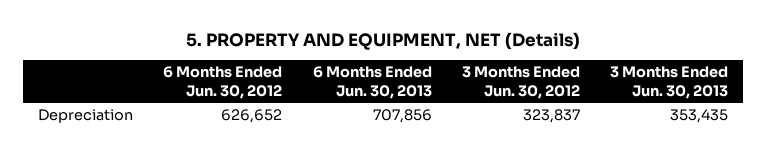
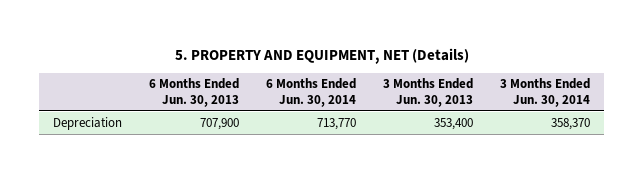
[163,66,283,100] 6 Months Ended Jun. 30, 2012 -> none
[461,66,580,100] 3 Months Ended Jun. 30, 2012 -> none
none -> [266,78,357,108] 6 Months Ended Jun. 30, 2014
none -> [500,78,591,108] 3 Months Ended Jun. 30, 2014
[372,109,432,124] 707,856 -> [200,118,240,131] 707,900
[670,109,729,124] 353,435 -> [434,118,474,131] 353,400

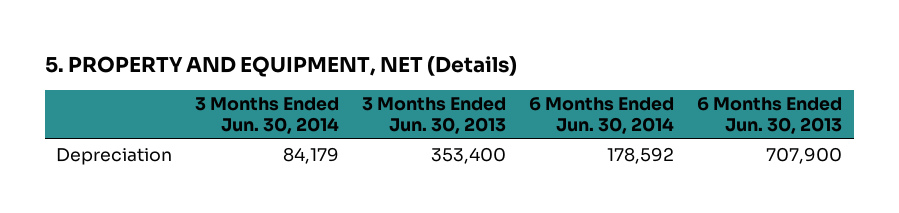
[317,118,357,131] 713,770 -> [607,146,675,164] 178,592
[551,118,591,131] 358,370 -> [283,146,340,164] 84,179

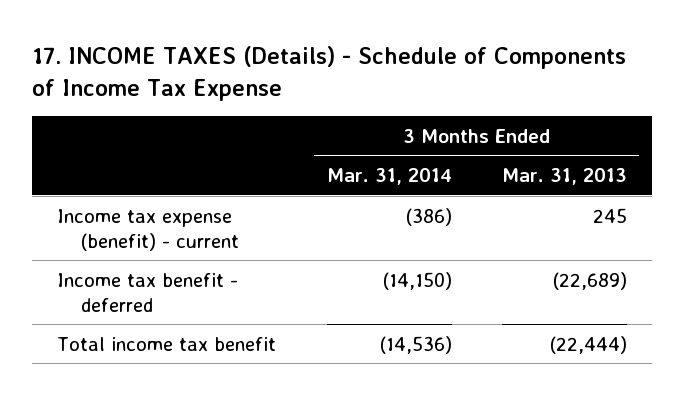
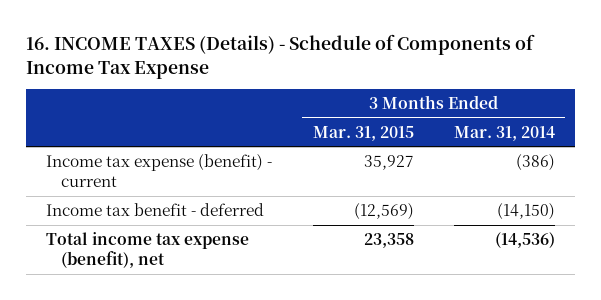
[32,46,627,101] 17. INCOME TAXES (Details) - Schedule of Components of Income Tax Expense -> [25,33,535,79] 16. INCOME TAXES (Details) - Schedule of Components of Income Tax Expense
[501,167,627,185] Mar. 31, 2013 -> none
none -> [312,125,414,141] Mar. 31, 2015
[57,336,277,351] Total income tax benefit -> [46,231,250,268] Total income tax expense (benefit), net

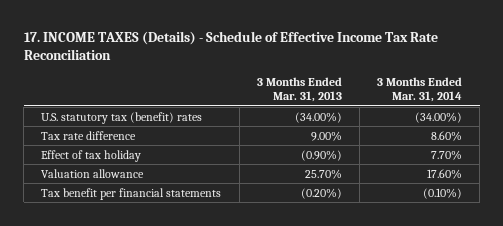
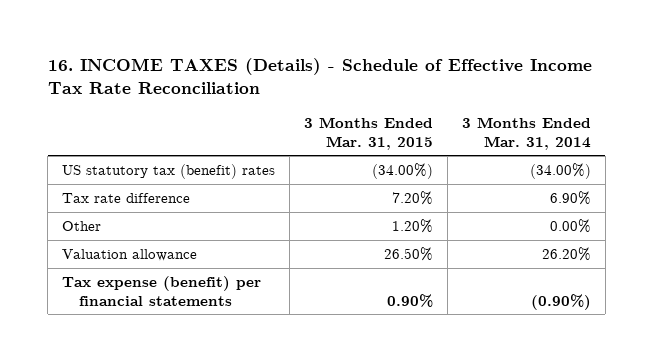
[23,31,438,61] 17. INCOME TAXES (Details) - Schedule of Effective Income Tax Rate Reconciliation -> [47,57,592,95] 16. INCOME TAXES (Details) - Schedule of Effective Income Tax Rate Reconciliation
[256,76,342,103] 3 Months Ended Mar. 31, 2013 -> none
none -> [304,116,434,150] 3 Months Ended Mar. 31, 2015
[41,149,142,162] Effect of tax holiday -> none
[41,111,203,124] U.S. statutory tax (benefit) rates -> [62,163,276,179] US statutory tax (benefit) rates
[430,130,462,141] 8.60% -> [549,190,591,205] 6.90%
none -> [62,220,102,231] Other
[426,168,462,179] 17.60% -> [541,246,591,261] 26.20%
[41,187,222,200] Tax benefit per financial statements -> [62,275,262,306] Tax expense (benefit) per financial statements
[422,187,462,199] (0.10%) -> [530,293,591,310] (0.90%)

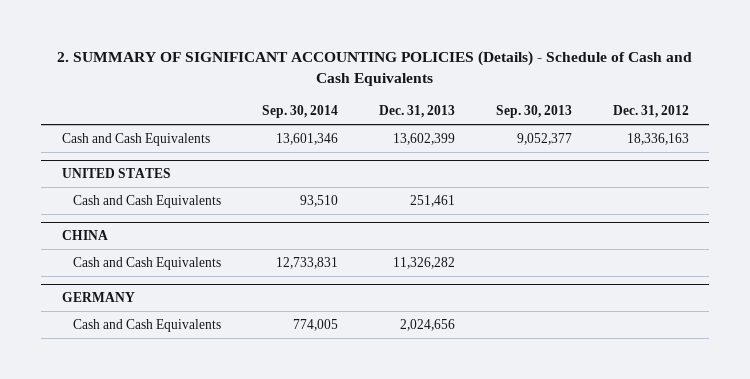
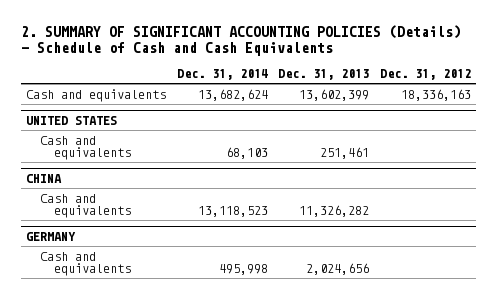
[261,105,338,119] Sep. 30, 2014 -> none
[495,105,572,119] Sep. 30, 2013 -> none
none -> [176,69,268,81] Dec. 31, 2014
[61,133,210,147] Cash and Cash Equivalents -> [25,88,166,102] Cash and equivalents
[72,195,221,209] Cash and Cash Equivalents -> [40,135,132,160] Cash and equivalents
[72,257,221,271] Cash and Cash Equivalents -> [40,193,132,218] Cash and equivalents
[72,319,221,333] Cash and Cash Equivalents -> [40,251,132,276] Cash and equivalents

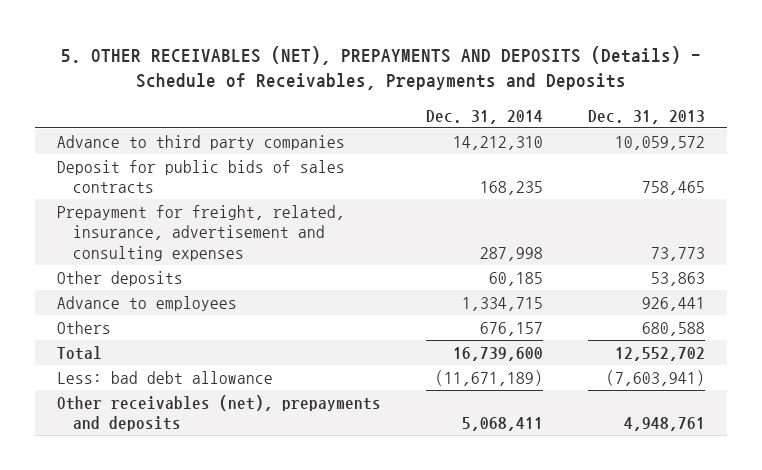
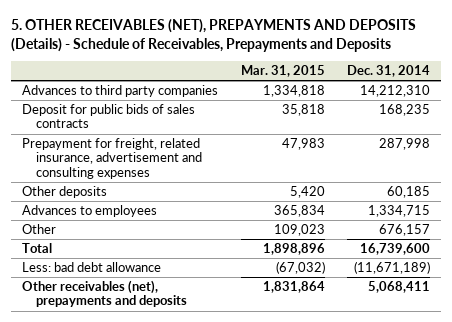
[587,109,705,124] Dec. 31, 2013 -> none
none -> [240,65,325,78] Mar. 31, 2015
[57,134,346,150] Advance to third party companies -> [22,84,219,97] Advances to third party companies
[57,204,346,261] Prepayment for freight, related, insurance, advertisement and consulting expenses -> [22,137,202,180] Prepayment for freight, related insurance, advertisement and consulting expenses
[57,295,238,311] Advance to employees -> [22,204,158,217] Advances to employees
[57,320,112,334] Others -> [22,223,57,234] Other

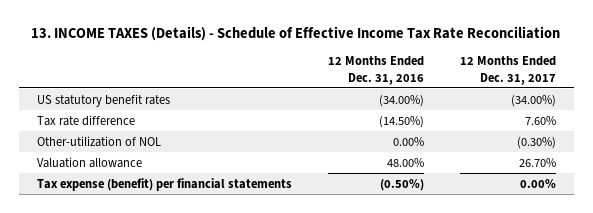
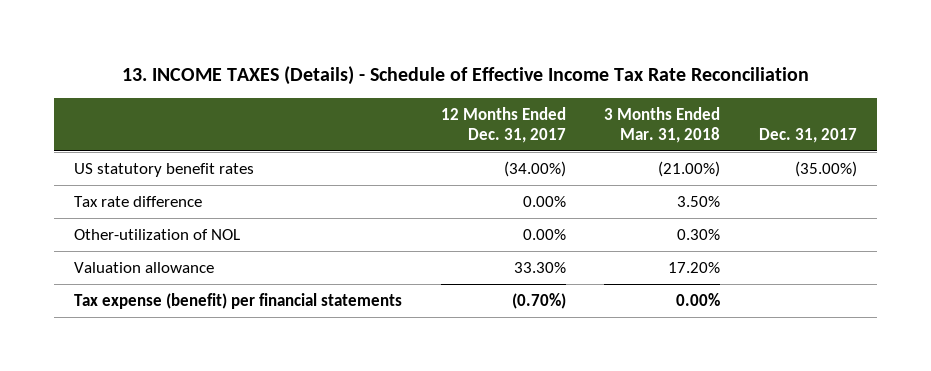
[327,56,424,85] 12 Months Ended Dec. 31, 2016 -> none
none -> [604,107,721,143] 3 Months Ended Mar. 31, 2018
none -> [759,127,858,143] Dec. 31, 2017
[524,115,556,125] 7.60% -> [522,195,566,207] 0.00%
[516,136,556,149] (0.30%) -> [522,228,566,240] 0.00%
[518,157,556,167] 26.70% -> [513,261,566,273] 33.30%
[519,178,556,188] 0.00% -> [511,292,566,309] (0.70%)

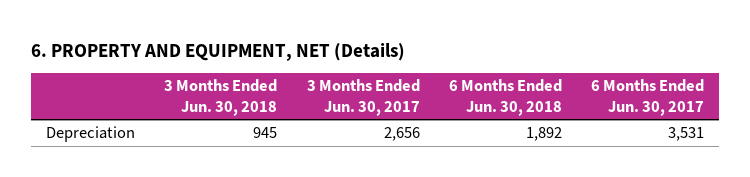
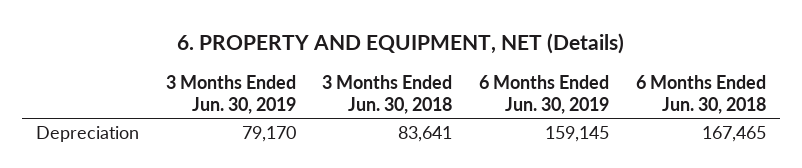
[306,79,420,116] 3 Months Ended Jun. 30, 2017 -> none
[591,79,705,116] 6 Months Ended Jun. 30, 2017 -> none
none -> [165,74,296,115] 3 Months Ended Jun. 30, 2019
none -> [479,74,610,115] 6 Months Ended Jun. 30, 2019
[253,127,278,139] 945 -> [398,126,453,143] 83,641
[525,127,562,142] 1,892 -> [702,126,767,143] 167,465

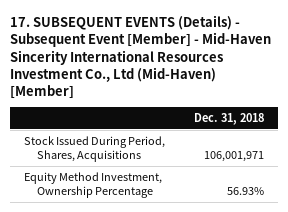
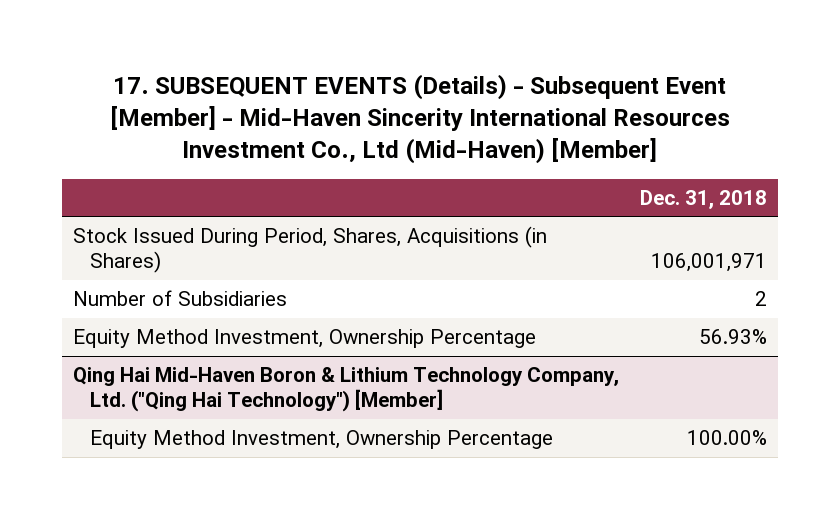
[23,135,165,163] Stock Issued During Period, Shares, Acquisitions -> [72,226,547,274] Stock Issued During Period, Shares, Acquisitions (in Shares)
none -> [72,290,287,307] Number of Subsidiaries
none -> [72,367,619,413] Qing Hai Mid-Haven Boron & Lithium Technology Company, Ltd. ("Qing Hai Technology") [Member]
none -> [90,430,554,450] Equity Method Investment, Ownership Percentage

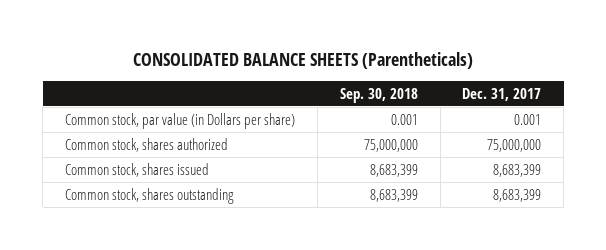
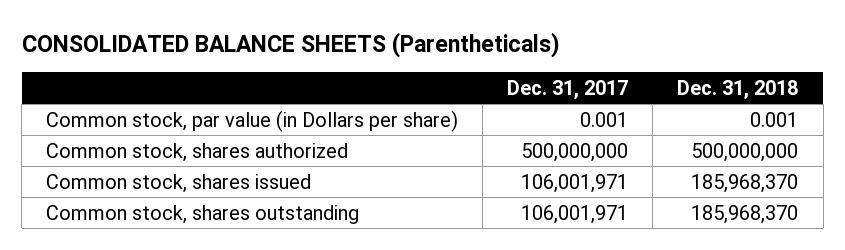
[339,87,418,103] Sep. 30, 2018 -> none
none -> [677,79,799,100] Dec. 31, 2018
[487,138,542,152] 75,000,000 -> [521,142,629,162] 500,000,000
[493,163,542,177] 8,683,399 -> [521,173,629,193] 106,001,971
[493,188,542,202] 8,683,399 -> [521,204,629,224] 106,001,971

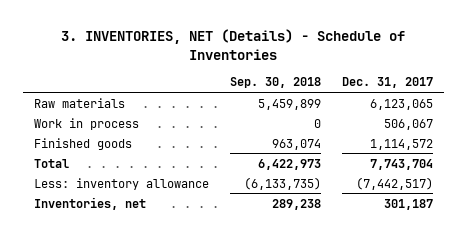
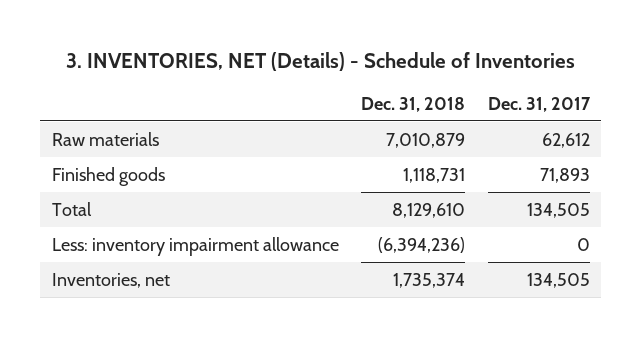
[229,77,321,89] Sep. 30, 2018 -> none
none -> [361,96,466,112] Dec. 31, 2018
[33,117,139,130] Work in process -> none
[370,98,434,110] 6,123,065 -> [542,132,591,148] 62,612
[370,138,434,150] 1,114,572 -> [540,167,591,183] 71,893
[370,158,434,170] 7,743,704 -> [527,202,591,218] 134,505
[33,177,209,190] Less: inventory allowance -> [51,236,339,256] Less: inventory impairment allowance
[356,176,434,190] (7,442,517) -> [577,237,591,251] 0
[384,198,434,210] 301,187 -> [527,272,591,288] 134,505

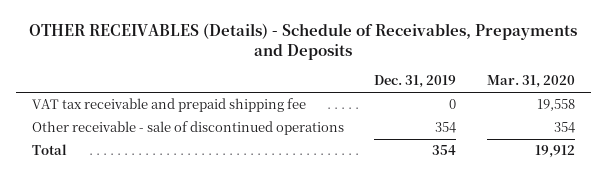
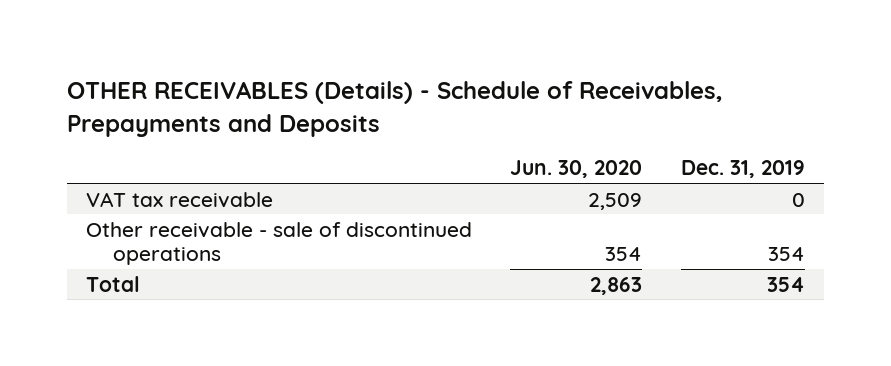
[487,75,576,89] Mar. 31, 2020 -> none
none -> [510,160,643,179] Jun. 30, 2020
[31,98,306,113] VAT tax receivable and prepaid shipping fee -> [85,191,273,208] VAT tax receivable

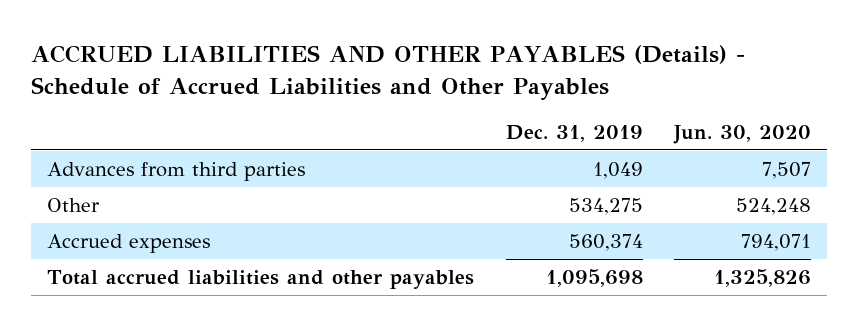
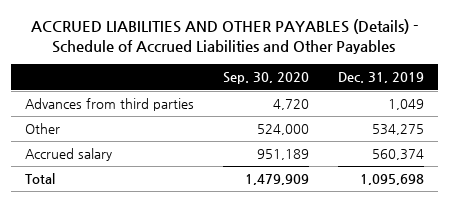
[673,125,812,145] Jun. 30, 2020 -> none
none -> [222,72,309,85] Sep. 30, 2020
[46,233,210,253] Accrued expenses -> [25,148,113,162] Accrued salary
[46,269,474,289] Total accrued liabilities and other payables -> [25,173,56,185] Total

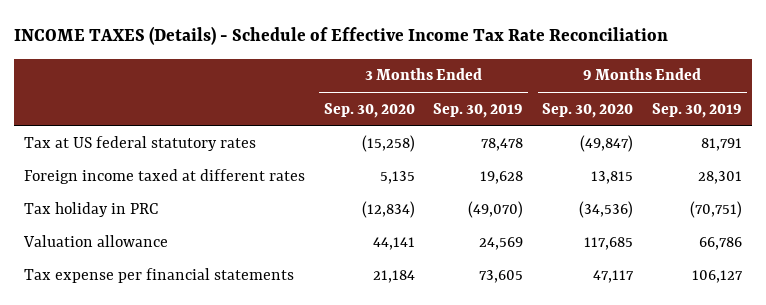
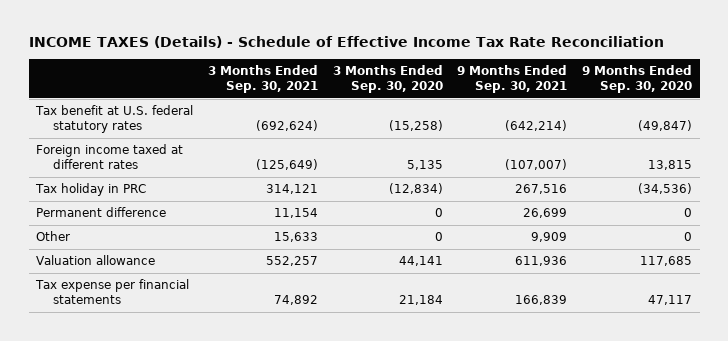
[433,102,524,118] Sep. 30, 2019 -> none
[652,102,743,118] Sep. 30, 2019 -> none
none -> [207,65,318,94] 3 Months Ended Sep. 30, 2021
none -> [457,65,568,94] 9 Months Ended Sep. 30, 2021
[23,135,256,151] Tax at US federal statutory rates -> [35,105,194,134] Tax benefit at U.S. federal statutory rates
none -> [36,207,167,218] Permanent difference
none -> [36,231,71,242] Other

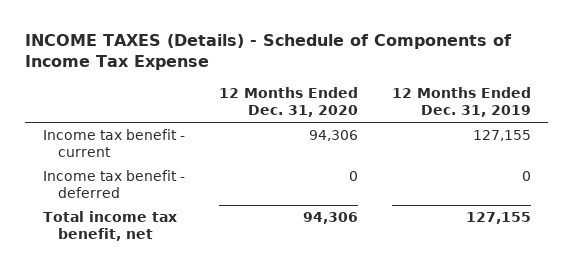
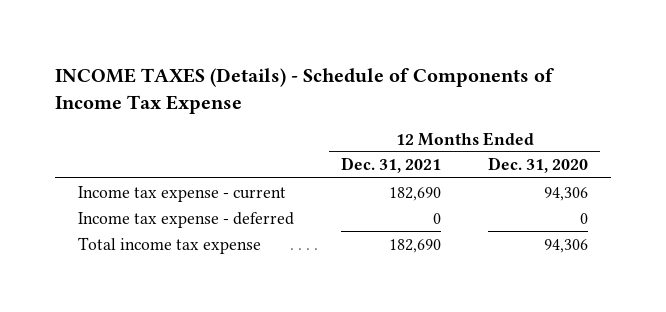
[392,87,532,117] 12 Months Ended Dec. 31, 2019 -> none
none -> [341,157,442,174] Dec. 31, 2021
[42,129,185,157] Income tax benefit - current -> [78,185,287,202] Income tax expense - current
[42,170,185,198] Income tax benefit - deferred -> [78,211,295,228] Income tax expense - deferred
[42,211,177,241] Total income tax benefit, net -> [78,236,262,254] Total income tax expense

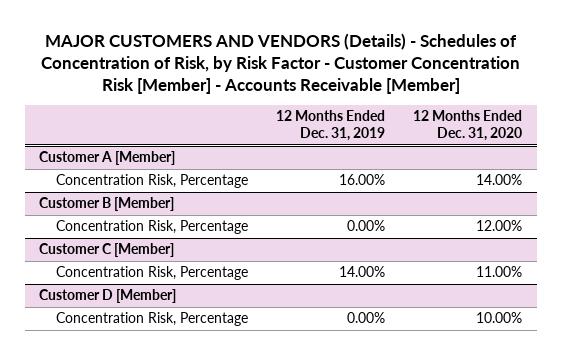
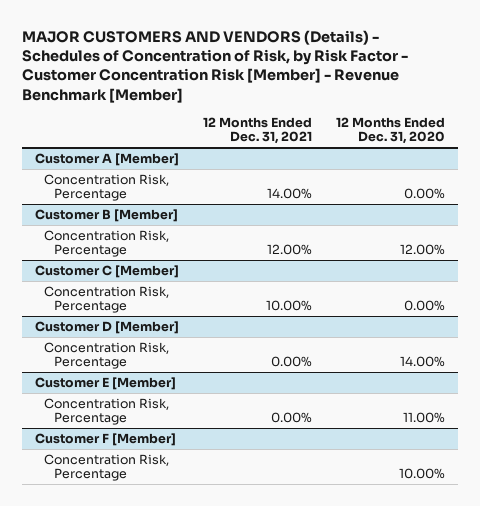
[40,32,520,94] MAJOR CUSTOMERS AND VENDORS (Details) - Schedules of Concentration of Risk, by Risk Factor - Customer Concentration Risk [Member] - Accounts Receivable [Member] -> [22,29,409,103] MAJOR CUSTOMERS AND VENDORS (Details) - Schedules of Concentration of Risk, by Risk Factor - Customer Concentration Risk [Member] - Revenue Benchmark [Member]
[276,110,386,142] 12 Months Ended Dec. 31, 2019 -> none
none -> [203,117,313,145] 12 Months Ended Dec. 31, 2021
[476,174,523,186] 14.00% -> [404,188,446,200] 0.00%
[476,266,523,278] 11.00% -> [404,300,446,312] 0.00%
none -> [44,341,170,370] Concentration Risk, Percentage
none -> [34,376,176,390] Customer E [Member]
none -> [44,397,170,426] Concentration Risk, Percentage
none -> [34,432,176,446] Customer F [Member]

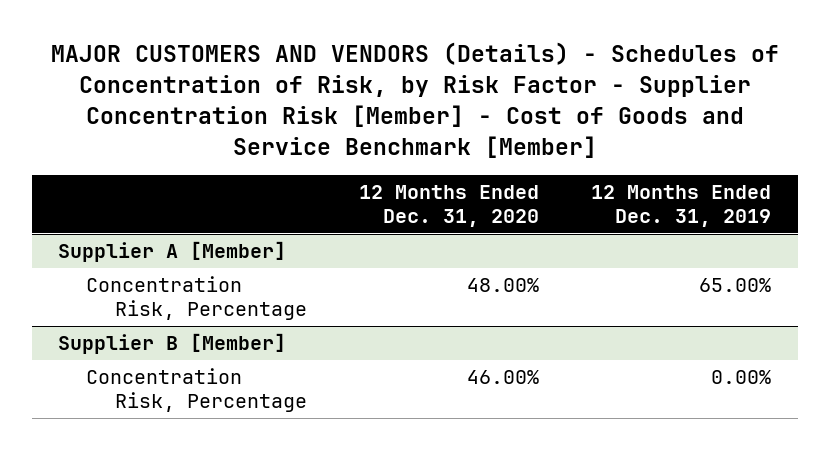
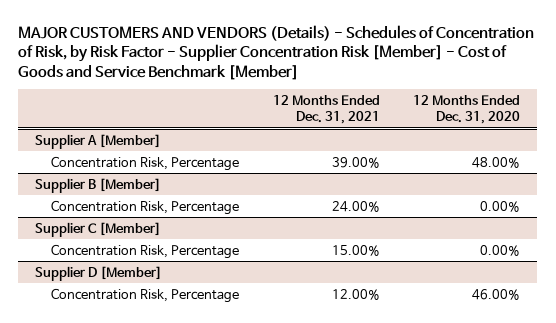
[591,185,772,227] 12 Months Ended Dec. 31, 2019 -> none
none -> [272,94,380,125] 12 Months Ended Dec. 31, 2021
none -> [50,199,239,215] Concentration Risk, Percentage
none -> [35,221,162,237] Supplier C [Member]
none -> [50,243,239,259] Concentration Risk, Percentage
none -> [35,265,163,281] Supplier D [Member]

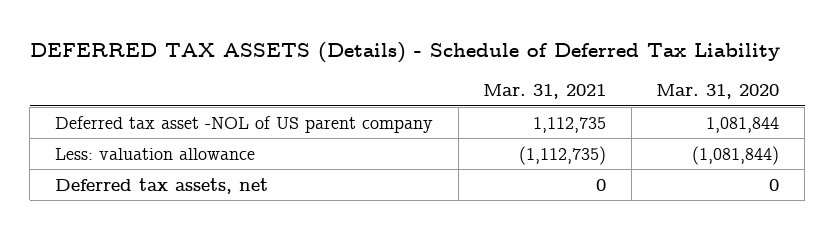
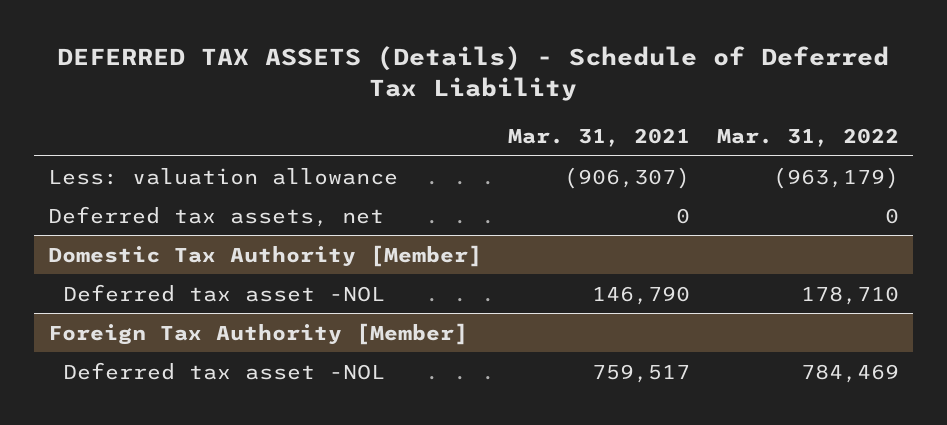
[656,84,780,100] Mar. 31, 2020 -> none
none -> [717,128,900,148] Mar. 31, 2022
[54,115,433,133] Deferred tax asset -NOL of US parent company -> none
[519,145,607,165] (1,112,735) -> [564,166,691,189] (906,307)
none -> [47,244,482,267] Domestic Tax Authority [Member]
none -> [62,283,385,302] Deferred tax asset -NOL
none -> [47,322,468,345] Foreign Tax Authority [Member]
none -> [62,361,385,380] Deferred tax asset -NOL

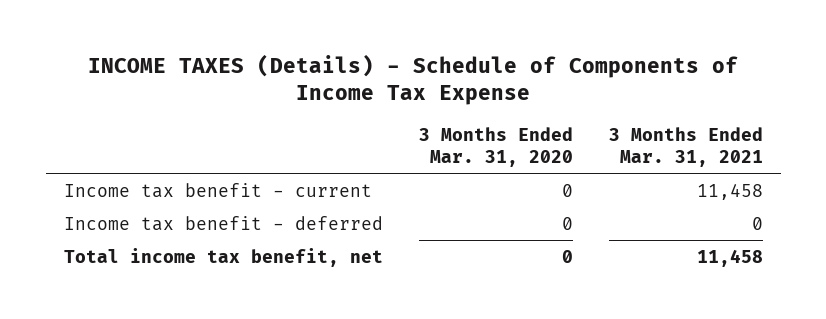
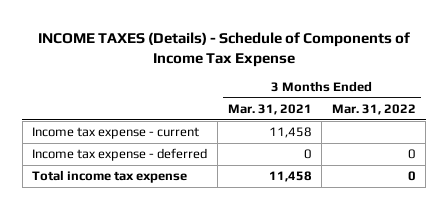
[418,126,573,167] 3 Months Ended Mar. 31, 2020 -> none
none -> [331,104,416,116] Mar. 31, 2022
[63,182,372,198] Income tax benefit - current -> [32,127,200,140] Income tax expense - current
[63,215,383,231] Income tax benefit - deferred -> [32,148,208,162] Income tax expense - deferred
[63,247,383,267] Total income tax benefit, net -> [32,170,188,184] Total income tax expense

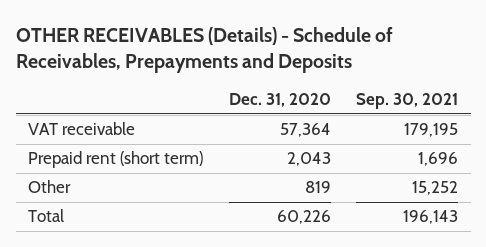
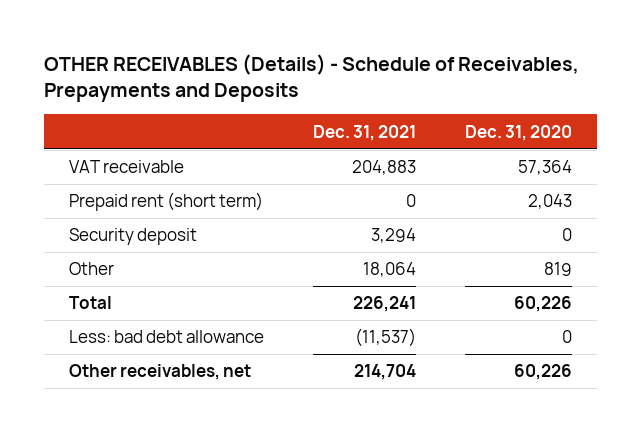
[356,92,459,109] Sep. 30, 2021 -> none
none -> [312,124,416,141] Dec. 31, 2021
none -> [68,228,197,246] Security deposit
none -> [68,330,264,344] Less: bad debt allowance
none -> [68,364,251,381] Other receivables, net

